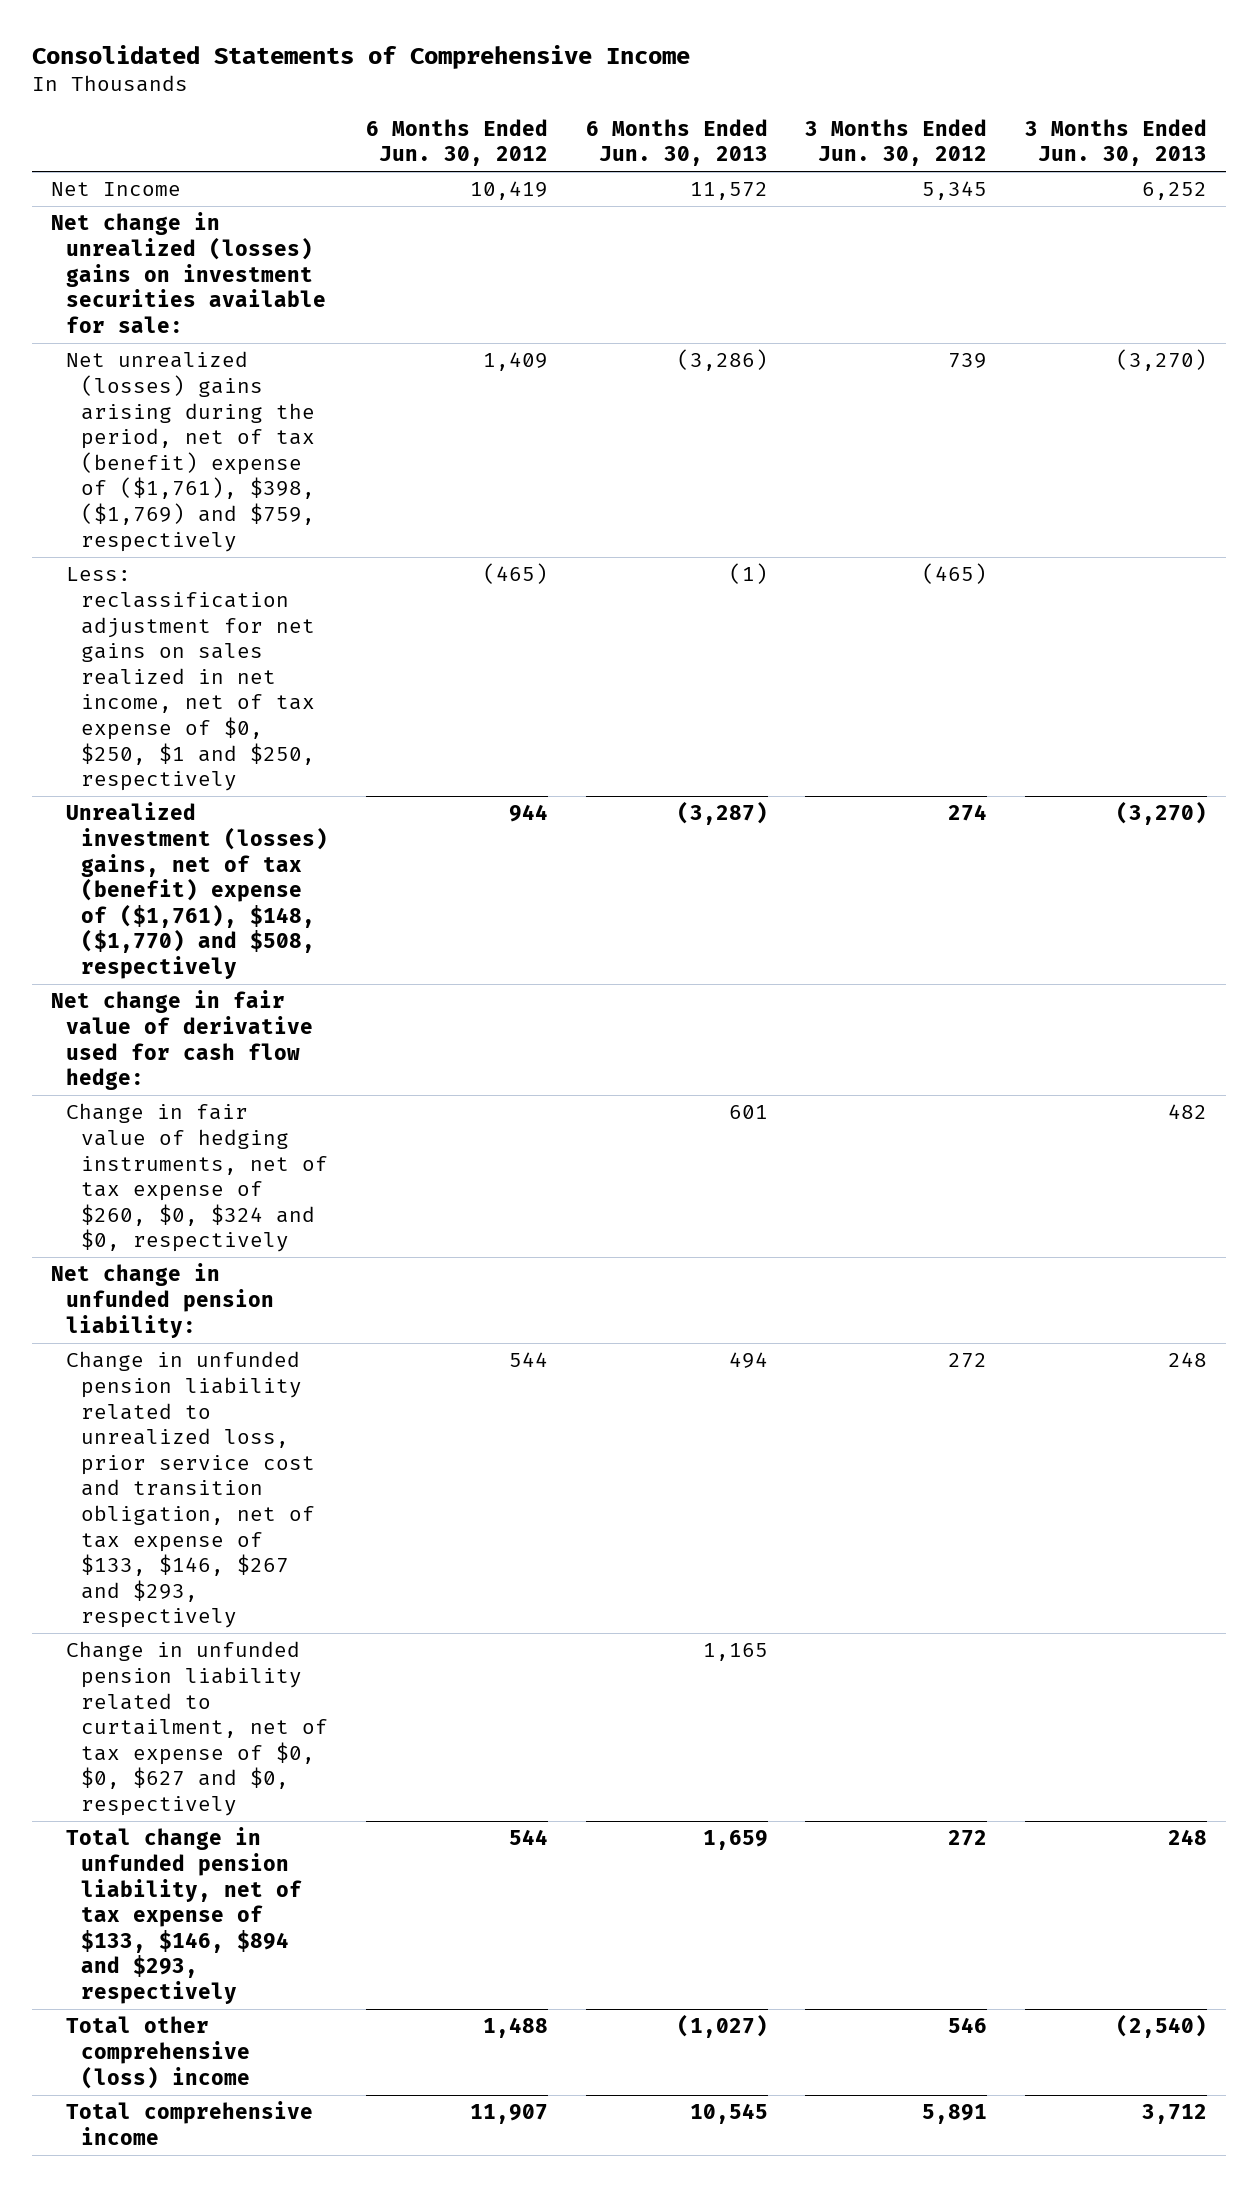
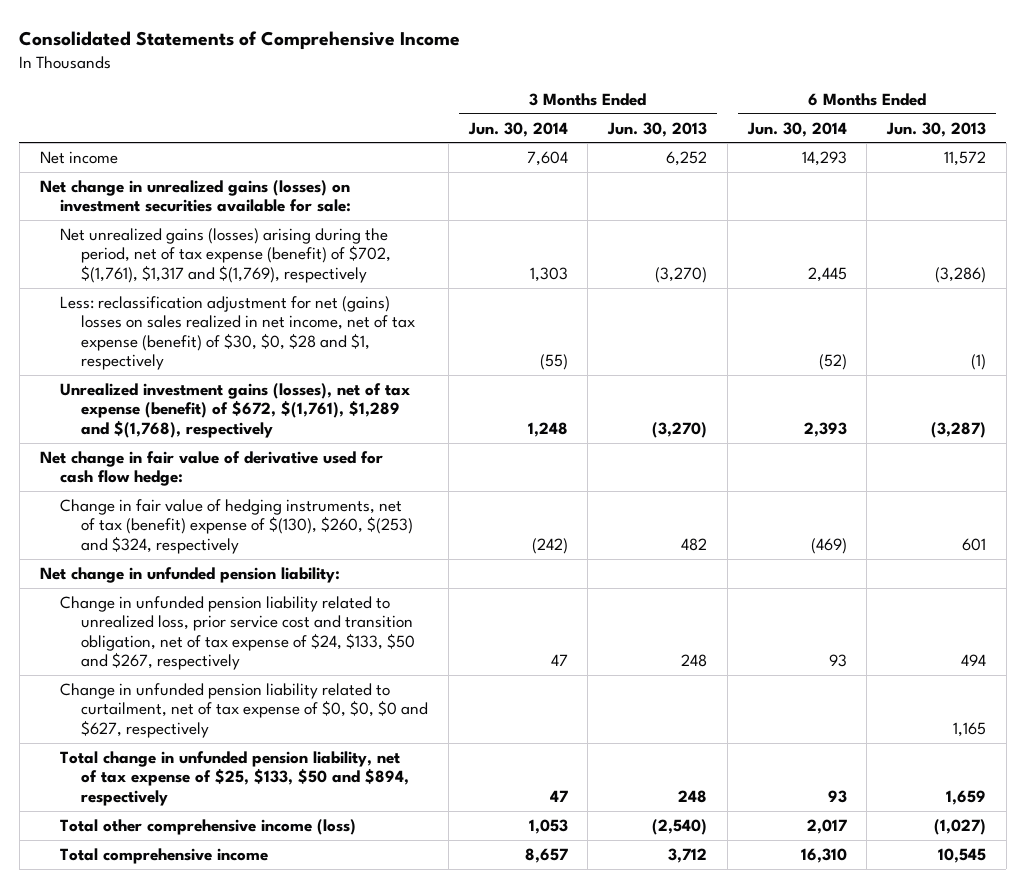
[365,118,548,167] 6 Months Ended Jun. 30, 2012 -> none
[805,118,988,167] 3 Months Ended Jun. 30, 2012 -> none
none -> [467,121,568,137] Jun. 30, 2014
none -> [746,121,847,137] Jun. 30, 2014
[51,182,182,197] Net Income -> [39,150,118,164] Net income
[51,212,326,333] Net change in unrealized (losses) gains on investment securities available for sale: -> [39,179,352,213] Net change in unrealized gains (losses) on investment securities available for sale:
[65,351,315,552] Net unrealized (losses) gains arising during the period, net of tax (benefit) expense of ($1,761), $398, ($1,769) and $759, respectively -> [60,227,392,283] Net unrealized gains (losses) arising during the period, net of tax expense (benefit) of $702, $(1,761), $1,317 and $(1,769), respectively
[65,567,315,792] Less: reclassification adjustment for net gains on sales realized in net income, net of tax expense of $0, $250, $1 and $250, respectively -> [60,295,416,371] Less: reclassification adjustment for net (gains) losses on sales realized in net income, net of tax expense (benefit) of $30, $0, $28 and $1, respectively
[65,802,328,979] Unrealized investment (losses) gains, net of tax (benefit) expense of ($1,761), $148, ($1,770) and $508, respectively -> [60,382,411,438] Unrealized investment gains (losses), net of tax expense (benefit) of $672, $(1,761), $1,289 and $(1,768), respectively
[65,1103,328,1253] Change in fair value of hedging instruments, net of tax expense of $260, $0, $324 and $0, respectively -> [60,498,414,554] Change in fair value of hedging instruments, net of tax (benefit) expense of $(130), $260, $(253) and $324, respectively
[65,1351,315,1629] Change in unfunded pension liability related to unrealized loss, prior service cost and transition obligation, net of tax expense of $133, $146, $267 and $293, respectively -> [60,595,416,671] Change in unfunded pension liability related to unrealized loss, prior service cost and transition obligation, net of tax expense of $24, $133, $50 and $267, respectively
[65,1641,328,1816] Change in unfunded pension liability related to curtailment, net of tax expense of $0, $0, $627 and $0, respectively -> [60,682,429,738] Change in unfunded pension liability related to curtailment, net of tax expense of $0, $0, $0 and $627, respectively
[65,1827,302,2004] Total change in unfunded pension liability, net of tax expense of $133, $146, $894 and $293, respectively -> [60,750,410,806] Total change in unfunded pension liability, net of tax expense of $25, $133, $50 and $894, respectively
[65,2016,250,2089] Total other comprehensive (loss) income -> [60,818,357,835] Total other comprehensive income (loss)

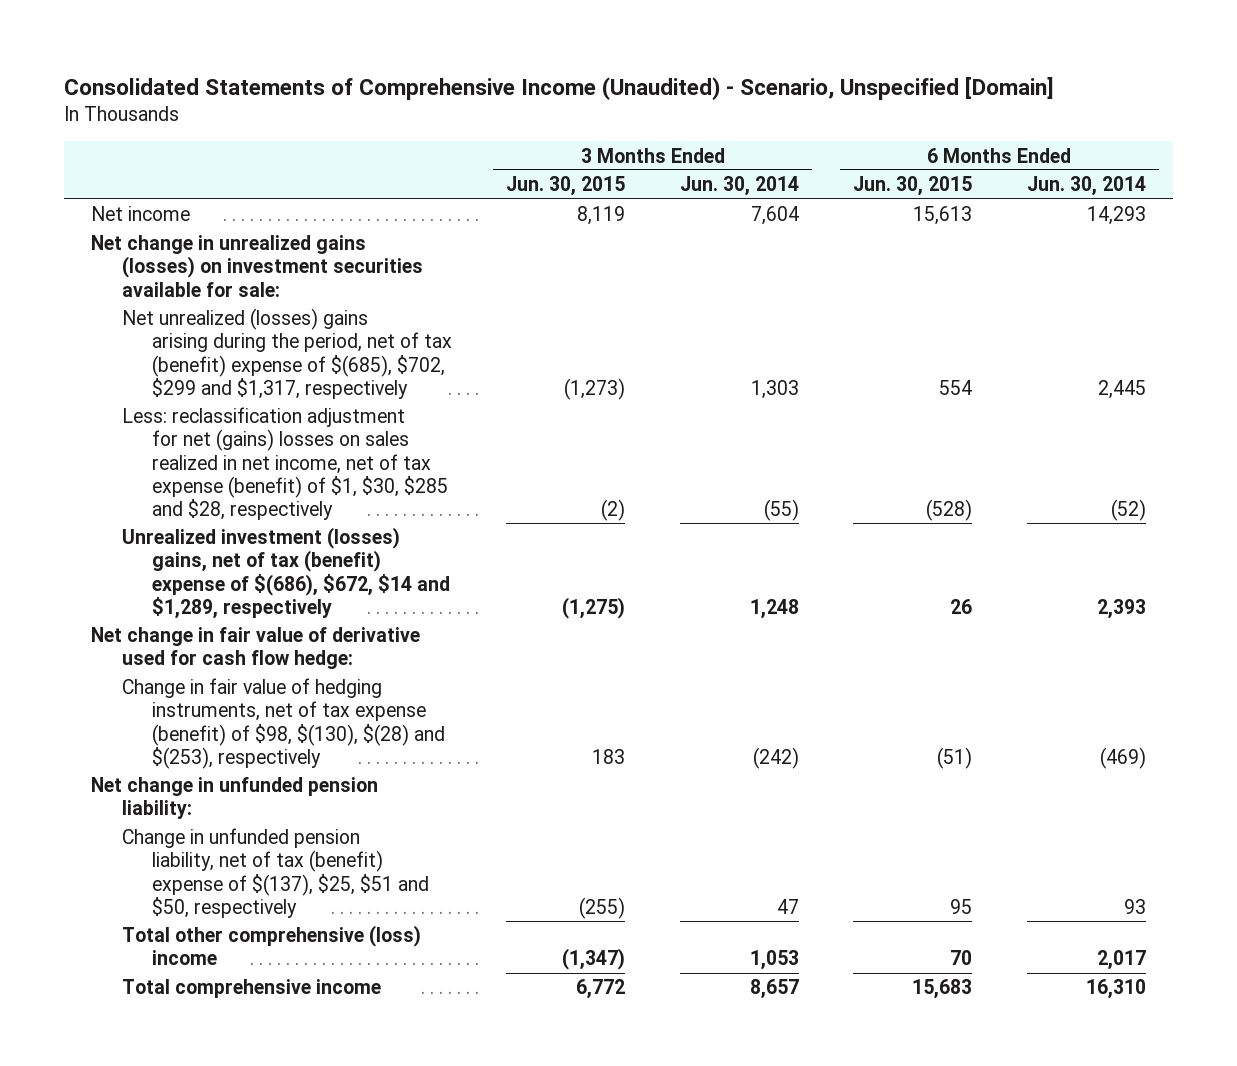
[19,31,461,51] Consolidated Statements of Comprehensive Income -> [64,76,1055,100] Consolidated Statements of Comprehensive Income (Unaudited) - Scenario, Unspecified [Domain]
[607,121,708,137] Jun. 30, 2013 -> none
[886,121,987,137] Jun. 30, 2013 -> none
none -> [506,176,626,197] Jun. 30, 2015
none -> [853,176,973,197] Jun. 30, 2015
[60,227,392,283] Net unrealized gains (losses) arising during the period, net of tax expense (benefit) of $702, $(1,761), $1,317 and $(1,769), respectively -> [121,308,453,399] Net unrealized (losses) gains arising during the period, net of tax (benefit) expense of $(685), $702, $299 and $1,317, respectively
[60,295,416,371] Less: reclassification adjustment for net (gains) losses on sales realized in net income, net of tax expense (benefit) of $30, $0, $28 and $1, respectively -> [121,407,449,520] Less: reclassification adjustment for net (gains) losses on sales realized in net income, net of tax expense (benefit) of $1, $30, $285 and $28, respectively
[60,382,411,438] Unrealized investment gains (losses), net of tax expense (benefit) of $672, $(1,761), $1,289 and $(1,768), respectively -> [121,527,451,619] Unrealized investment (losses) gains, net of tax (benefit) expense of $(686), $672, $14 and $1,289, respectively
[60,498,414,554] Change in fair value of hedging instruments, net of tax (benefit) expense of $(130), $260, $(253) and $324, respectively -> [121,678,446,769] Change in fair value of hedging instruments, net of tax expense (benefit) of $98, $(130), $(28) and $(253), respectively
[60,682,429,738] Change in unfunded pension liability related to curtailment, net of tax expense of $0, $0, $0 and $627, respectively -> none
[60,750,410,806] Total change in unfunded pension liability, net of tax expense of $25, $133, $50 and $894, respectively -> none
[60,595,416,671] Change in unfunded pension liability related to unrealized loss, prior service cost and transition obligation, net of tax expense of $24, $133, $50 and $267, respectively -> [121,828,430,918] Change in unfunded pension liability, net of tax (benefit) expense of $(137), $25, $51 and $50, respectively
[60,818,357,835] Total other comprehensive income (loss) -> [121,925,421,966] Total other comprehensive (loss) income

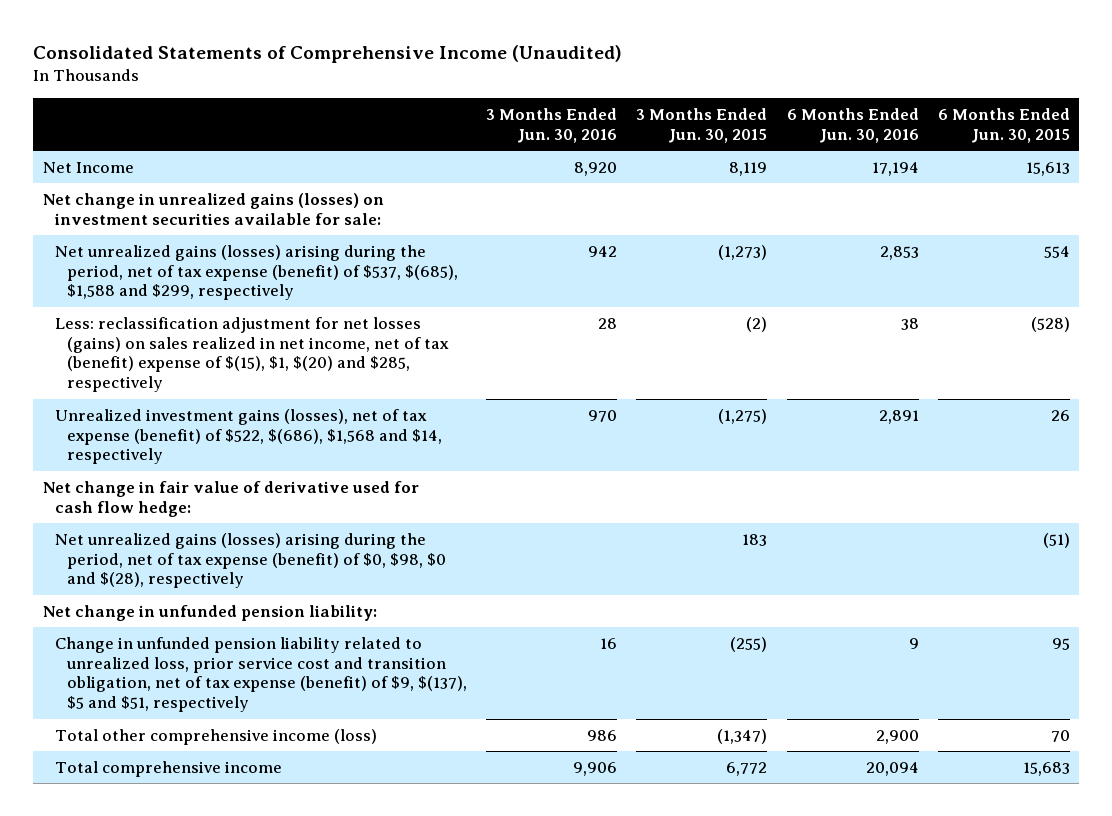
[64,76,1055,100] Consolidated Statements of Comprehensive Income (Unaudited) - Scenario, Unspecified [Domain] -> [32,44,622,63] Consolidated Statements of Comprehensive Income (Unaudited)
[679,176,799,197] Jun. 30, 2014 -> none
[1026,176,1146,197] Jun. 30, 2014 -> none
none -> [485,108,617,143] 3 Months Ended Jun. 30, 2016
none -> [786,108,919,143] 6 Months Ended Jun. 30, 2016
[91,206,191,222] Net income -> [42,161,134,173] Net Income
[121,308,453,399] Net unrealized (losses) gains arising during the period, net of tax (benefit) expense of $(685), $702, $299 and $1,317, respectively -> [54,244,458,301] Net unrealized gains (losses) arising during the period, net of tax expense (benefit) of $537, $(685), $1,588 and $299, respectively
[121,407,449,520] Less: reclassification adjustment for net (gains) losses on sales realized in net income, net of tax expense (benefit) of $1, $30, $285 and $28, respectively -> [54,316,449,393] Less: reclassification adjustment for net losses (gains) on sales realized in net income, net of tax (benefit) expense of $(15), $1, $(20) and $285, respectively
[121,527,451,619] Unrealized investment (losses) gains, net of tax (benefit) expense of $(686), $672, $14 and $1,289, respectively -> [54,408,442,465] Unrealized investment gains (losses), net of tax expense (benefit) of $522, $(686), $1,568 and $14, respectively
[121,678,446,769] Change in fair value of hedging instruments, net of tax expense (benefit) of $98, $(130), $(28) and $(253), respectively -> [54,532,446,589] Net unrealized gains (losses) arising during the period, net of tax expense (benefit) of $0, $98, $0 and $(28), respectively
[121,828,430,918] Change in unfunded pension liability, net of tax (benefit) expense of $(137), $25, $51 and $50, respectively -> [54,636,467,713] Change in unfunded pension liability related to unrealized loss, prior service cost and transition obligation, net of tax expense (benefit) of $9, $(137), $5 and $51, respectively
[121,925,421,966] Total other comprehensive (loss) income -> [54,728,377,745] Total other comprehensive income (loss)

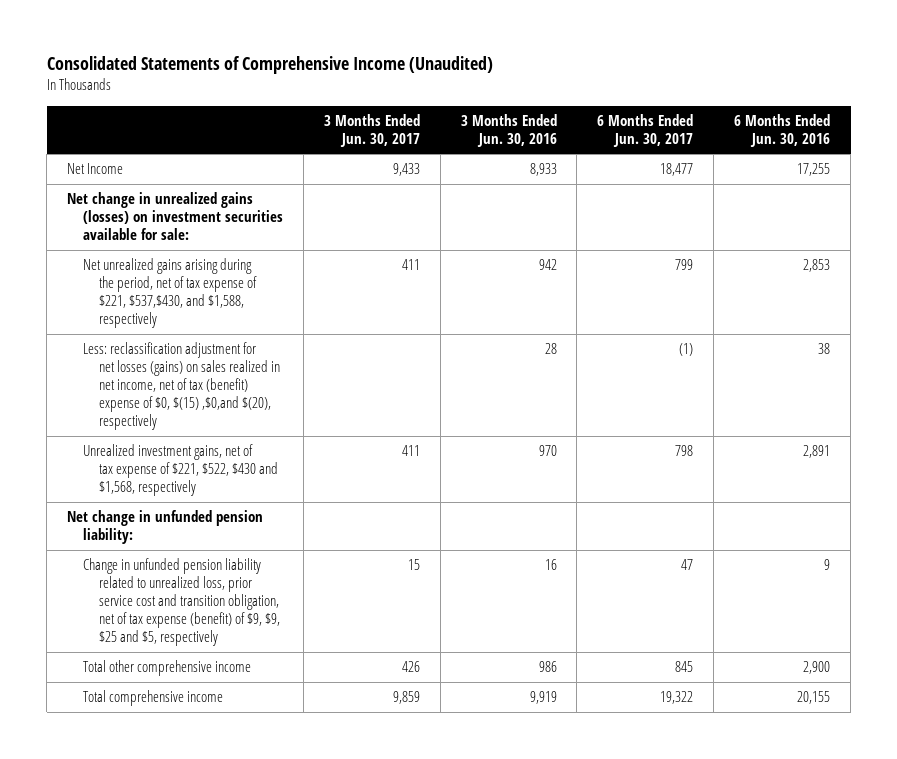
[636,108,768,143] 3 Months Ended Jun. 30, 2015 -> none
[937,108,1070,143] 6 Months Ended Jun. 30, 2015 -> none
none -> [323,113,420,147] 3 Months Ended Jun. 30, 2017
none -> [597,113,694,147] 6 Months Ended Jun. 30, 2017
[573,161,617,176] 8,920 -> [529,163,557,177] 8,933
[871,161,919,176] 17,194 -> [797,163,831,177] 17,255
[42,480,419,517] Net change in fair value of derivative used for cash flow hedge: -> none
[54,532,446,589] Net unrealized gains (losses) arising during the period, net of tax expense (benefit) of $0, $98, $0 and $(28), respectively -> none
[54,244,458,301] Net unrealized gains (losses) arising during the period, net of tax expense (benefit) of $537, $(685), $1,588 and $299, respectively -> [83,258,257,329] Net unrealized gains arising during the period, net of tax expense of $221, $537,$430, and $1,588, respectively
[54,316,449,393] Less: reclassification adjustment for net losses (gains) on sales realized in net income, net of tax (benefit) expense of $(15), $1, $(20) and $285, respectively -> [83,342,280,431] Less: reclassification adjustment for net losses (gains) on sales realized in net income, net of tax (benefit) expense of $0, $(15) ,$0,and $(20), respectively
[54,408,442,465] Unrealized investment gains (losses), net of tax expense (benefit) of $522, $(686), $1,568 and $14, respectively -> [83,444,278,497] Unrealized investment gains, net of tax expense of $221, $522, $430 and $1,568, respectively
[54,636,467,713] Change in unfunded pension liability related to unrealized loss, prior service cost and transition obligation, net of tax expense (benefit) of $9, $(137), $5 and $51, respectively -> [83,558,280,647] Change in unfunded pension liability related to unrealized loss, prior service cost and transition obligation, net of tax expense (benefit) of $9, $9, $25 and $5, respectively
[54,728,377,745] Total other comprehensive income (loss) -> [83,660,252,677] Total other comprehensive income
[572,761,617,776] 9,906 -> [529,691,557,705] 9,919
[865,761,919,776] 20,094 -> [797,691,831,705] 20,155

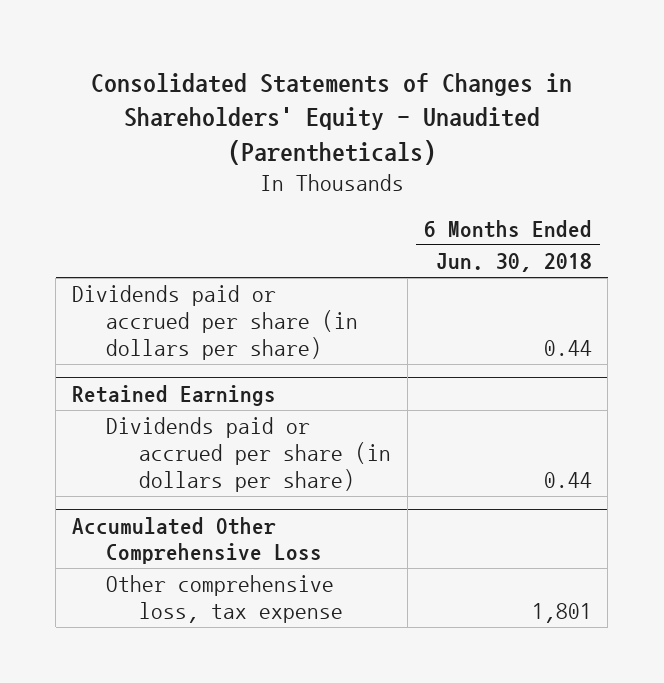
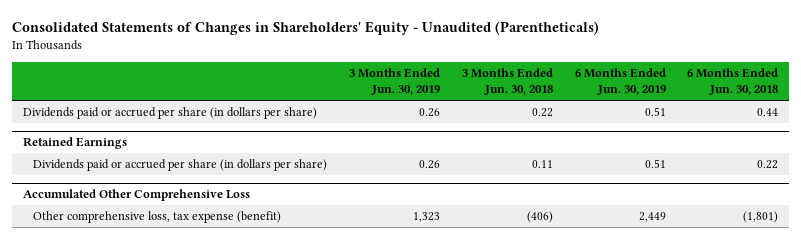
none -> [348,67,440,96] 3 Months Ended Jun. 30, 2019
none -> [461,67,553,96] 3 Months Ended Jun. 30, 2018
none -> [574,67,666,96] 6 Months Ended Jun. 30, 2019
[543,471,592,488] 0.44 -> [757,160,779,170] 0.22
[105,575,344,624] Other comprehensive loss, tax expense -> [33,211,282,224] Other comprehensive loss, tax expense (benefit)
[531,603,592,624] 1,801 -> [743,211,779,224] (1,801)

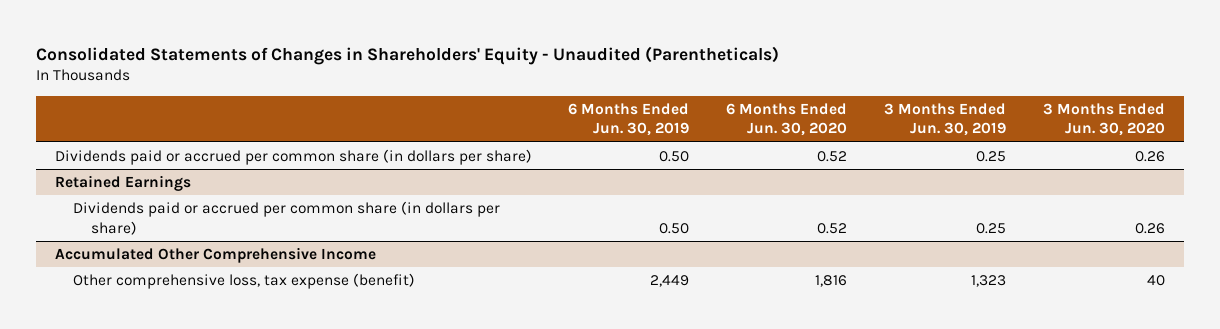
[461,67,553,96] 3 Months Ended Jun. 30, 2018 -> none
[687,67,779,96] 6 Months Ended Jun. 30, 2018 -> none
none -> [726,102,848,137] 6 Months Ended Jun. 30, 2020
none -> [1043,102,1166,137] 3 Months Ended Jun. 30, 2020
[22,107,317,120] Dividends paid or accrued per share (in dollars per share) -> [54,149,532,166] Dividends paid or accrued per common share (in dollars per share)
[418,108,440,118] 0.26 -> [976,151,1007,163] 0.25
[644,107,666,117] 0.51 -> [659,151,690,163] 0.50
[33,159,328,172] Dividends paid or accrued per share (in dollars per share) -> [73,201,501,235] Dividends paid or accrued per common share (in dollars per share)
[418,160,440,170] 0.26 -> [976,222,1007,234] 0.25
[644,159,666,169] 0.51 -> [659,222,690,234] 0.50
[22,189,250,202] Accumulated Other Comprehensive Loss -> [54,247,376,264] Accumulated Other Comprehensive Income

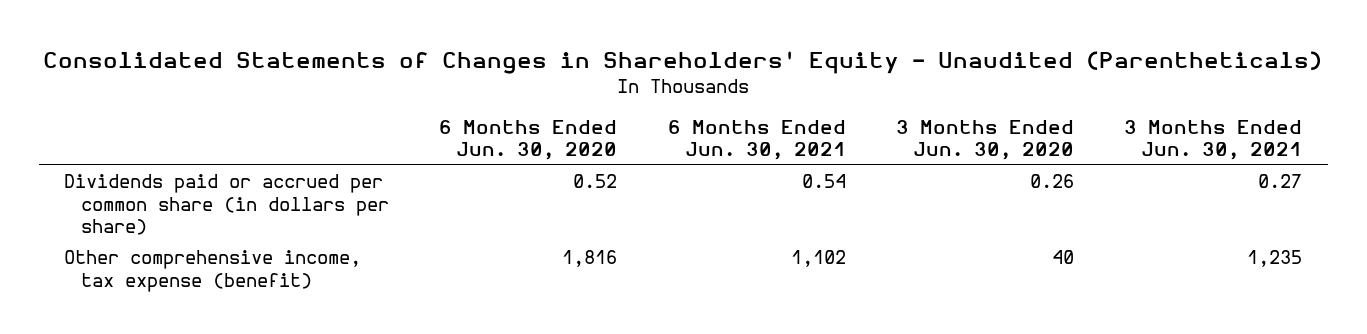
[568,102,690,137] 6 Months Ended Jun. 30, 2019 -> none
[884,102,1007,137] 3 Months Ended Jun. 30, 2019 -> none
none -> [667,119,846,161] 6 Months Ended Jun. 30, 2021
none -> [1124,119,1303,161] 3 Months Ended Jun. 30, 2021
[54,175,191,192] Retained Earnings -> none
[73,201,501,235] Dividends paid or accrued per common share (in dollars per share) -> none
[54,247,376,264] Accumulated Other Comprehensive Income -> none
[73,273,416,290] Other comprehensive loss, tax expense (benefit) -> [64,250,362,292] Other comprehensive income, tax expense (benefit)

